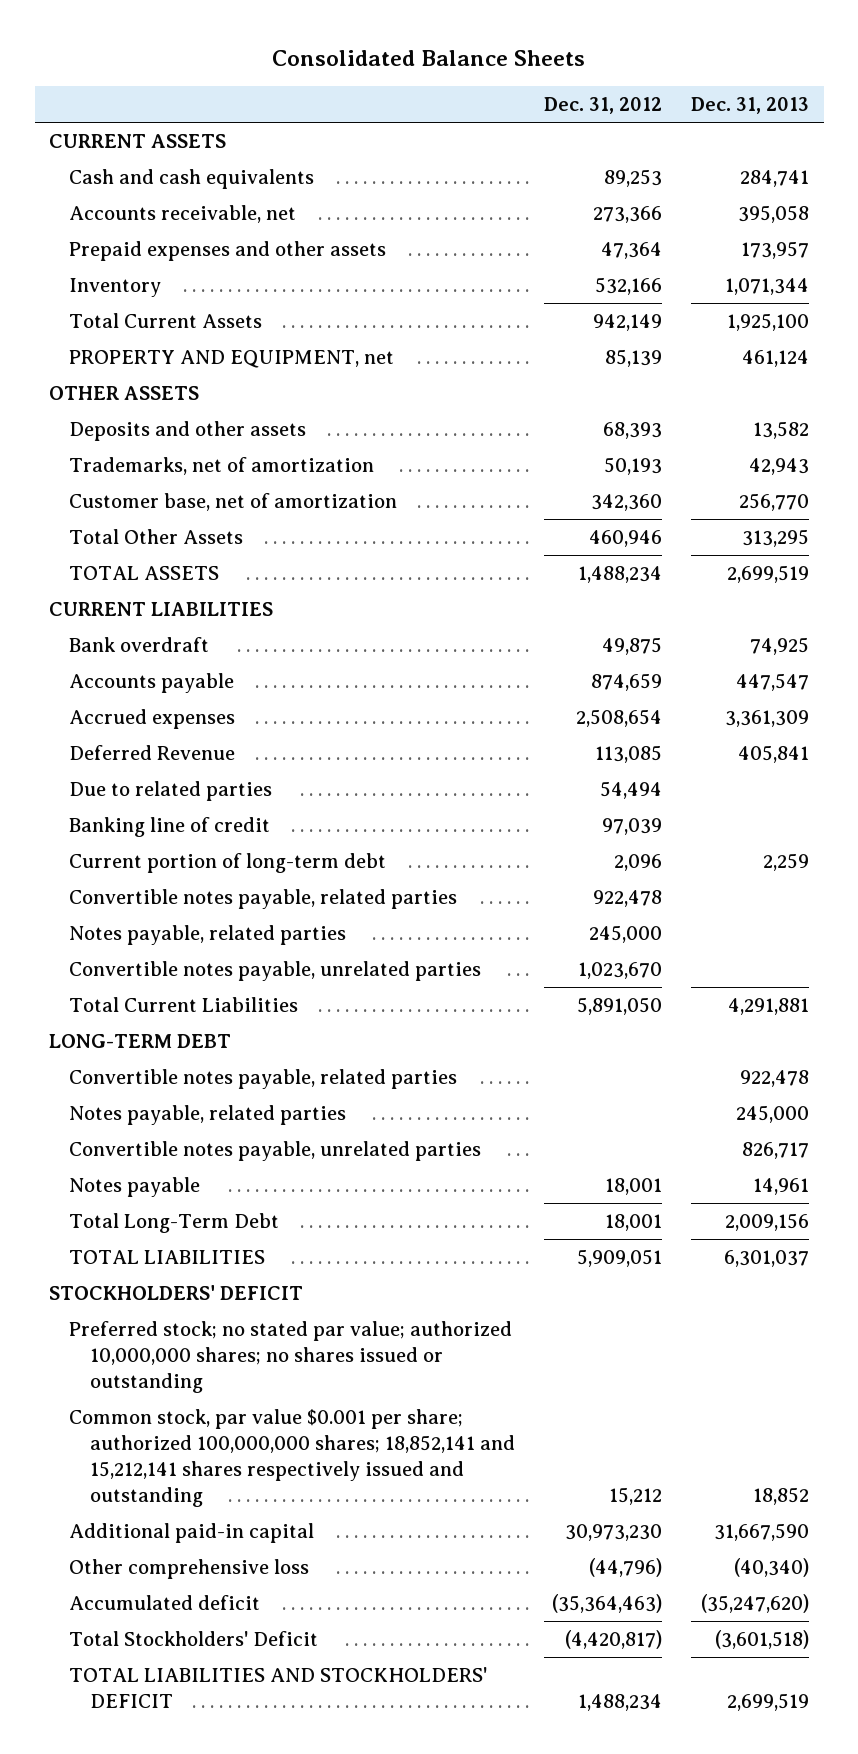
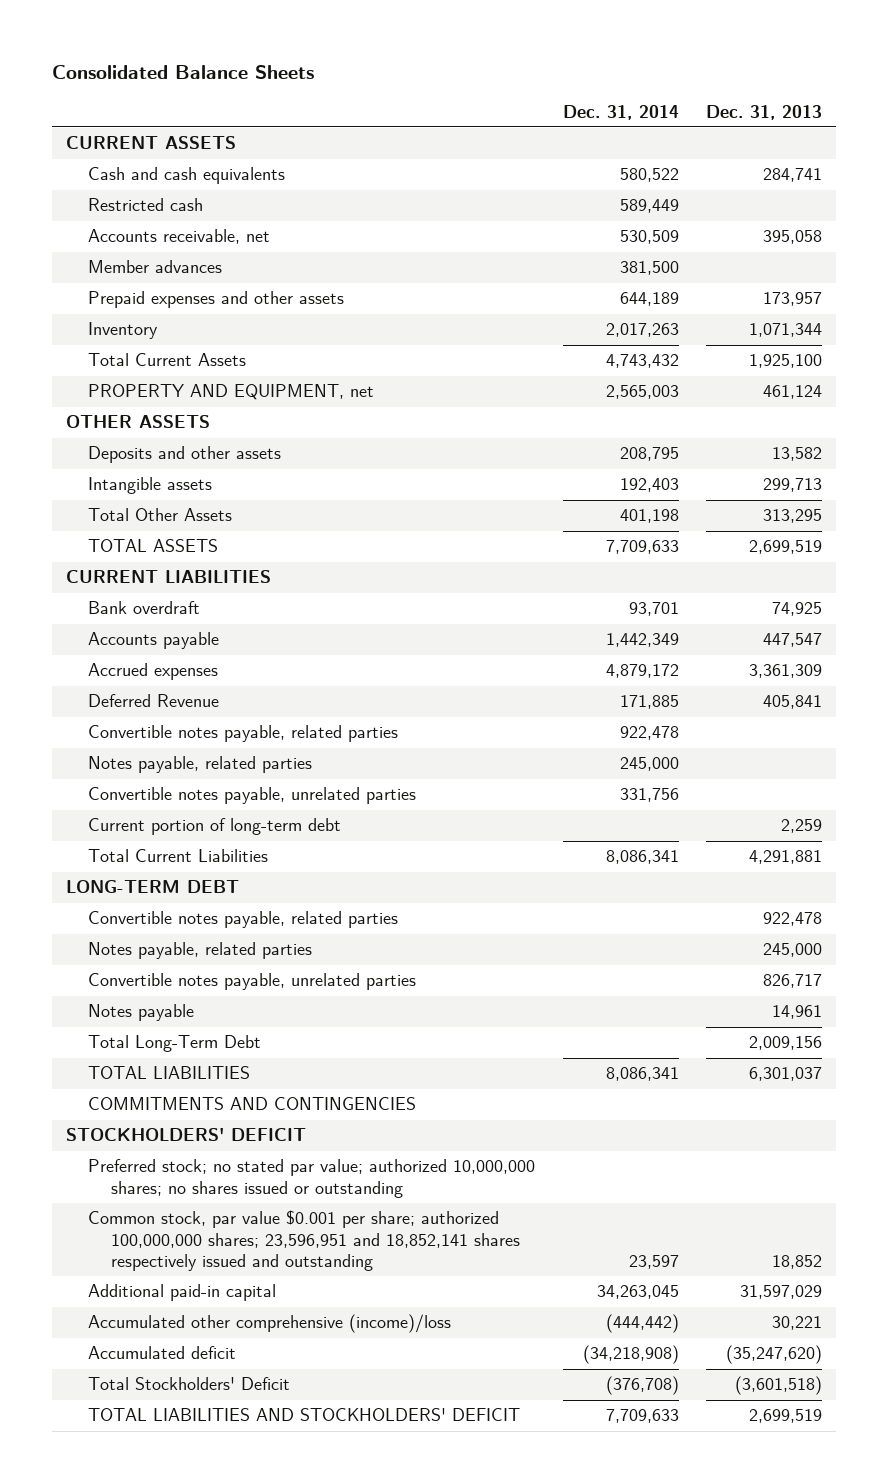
[543,97,662,115] Dec. 31, 2012 -> none
none -> [562,104,679,120] Dec. 31, 2014
none -> [88,198,204,212] Restricted cash
none -> [88,260,223,274] Member advances
[69,456,375,475] Trademarks, net of amortization -> none
[69,492,398,511] Customer base, net of amortization -> none
none -> [88,477,213,495] Intangible assets
[69,780,273,801] Due to related parties -> none
[69,816,271,837] Banking line of credit -> none
[69,852,387,873] Current portion of long-term debt -> [88,818,342,836] Current portion of long-term debt
none -> [88,1097,417,1111] COMMITMENTS AND CONTINGENCIES
[69,1408,515,1507] Common stock, par value $0.001 per share; authorized 100,000,000 shares; 18,852,141 and 15,212,141 shares respectively issued and outstanding -> [88,1210,521,1271] Common stock, par value $0.001 per share; authorized 100,000,000 shares; 23,596,951 and 18,852,141 shares respectively issued and outstanding
[714,1522,810,1541] 31,667,590 -> [740,1285,823,1300] 31,597,029
[69,1558,310,1579] Other comprehensive loss -> [88,1314,452,1334] Accumulated other comprehensive (income)/loss
[734,1557,810,1577] (40,340) -> [772,1316,823,1331] 30,221

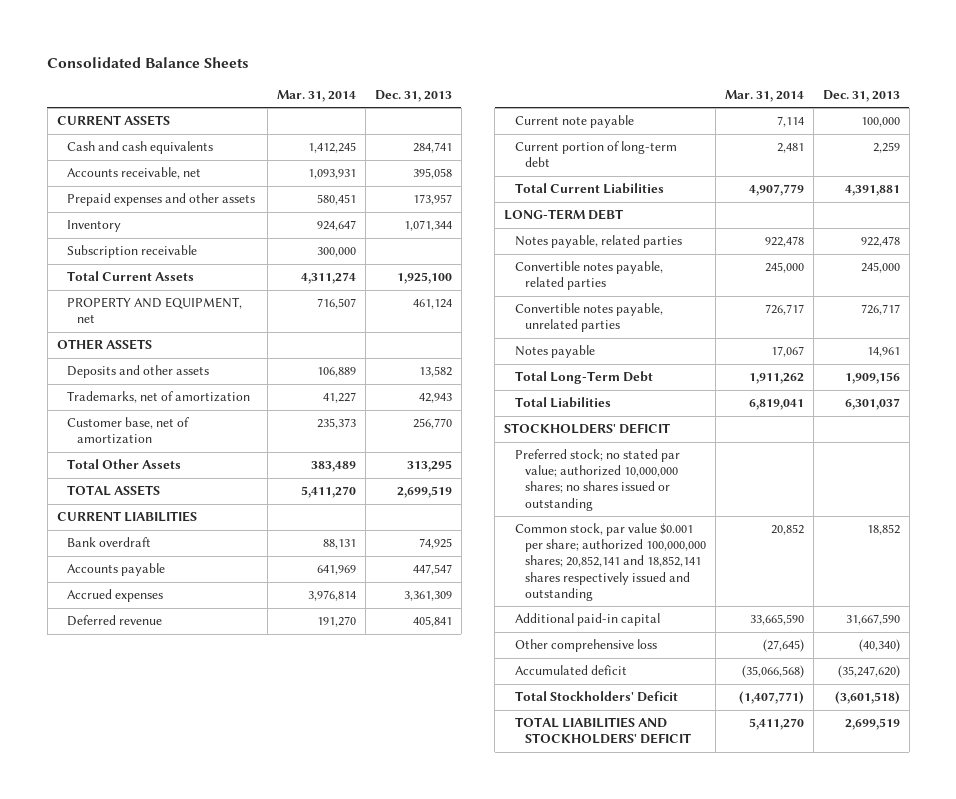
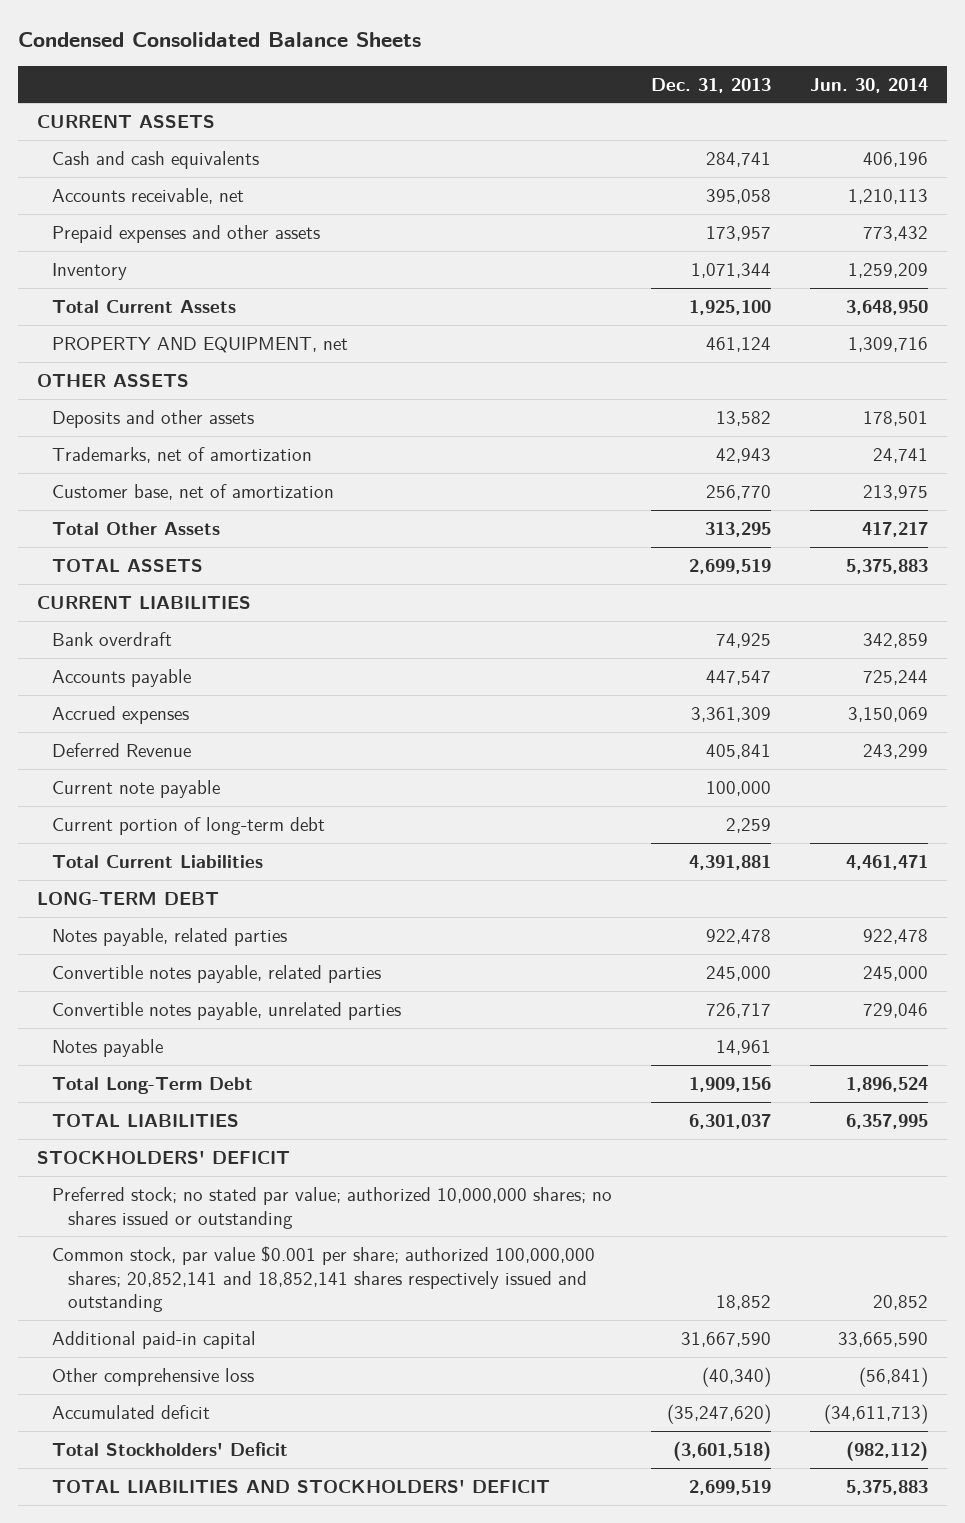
[47,57,250,69] Consolidated Balance Sheets -> [17,31,421,47] Condensed Consolidated Balance Sheets
[276,89,356,102] Mar. 31, 2014 -> none
none -> [809,77,928,93] Jun. 30, 2014
[66,245,197,259] Subscription receivable -> none
[66,615,162,627] Deferred revenue -> [52,742,192,757] Deferred Revenue
[514,397,611,409] Total Liabilities -> [52,1113,240,1127] TOTAL LIABILITIES

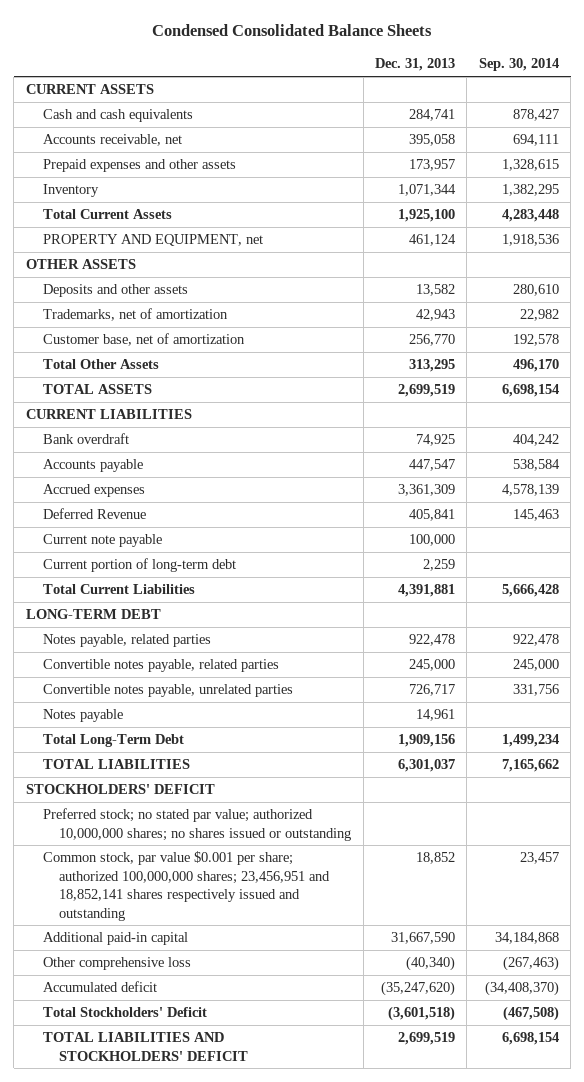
[809,77,928,93] Jun. 30, 2014 -> none
none -> [478,58,559,72] Sep. 30, 2014
[52,1245,596,1313] Common stock, par value $0.001 per share; authorized 100,000,000 shares; 20,852,141 and 18,852,141 shares respectively issued and outstanding -> [42,851,331,921] Common stock, par value $0.001 per share; authorized 100,000,000 shares; 23,456,951 and 18,852,141 shares respectively issued and outstanding

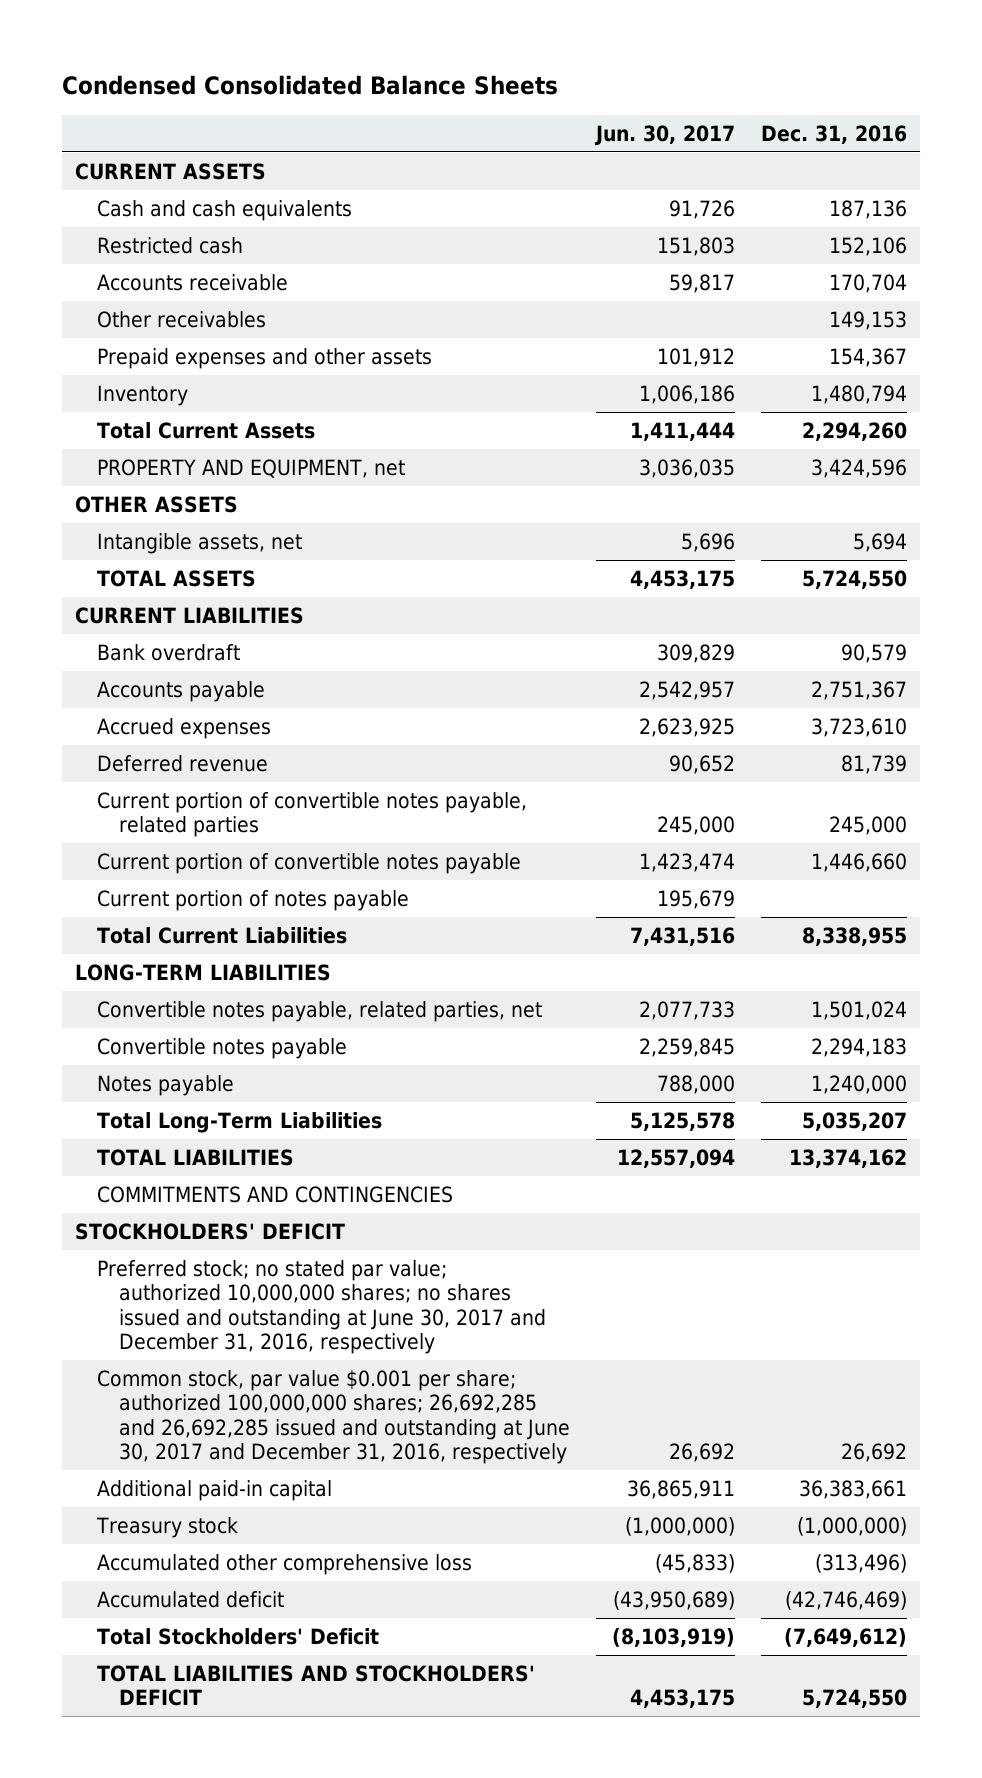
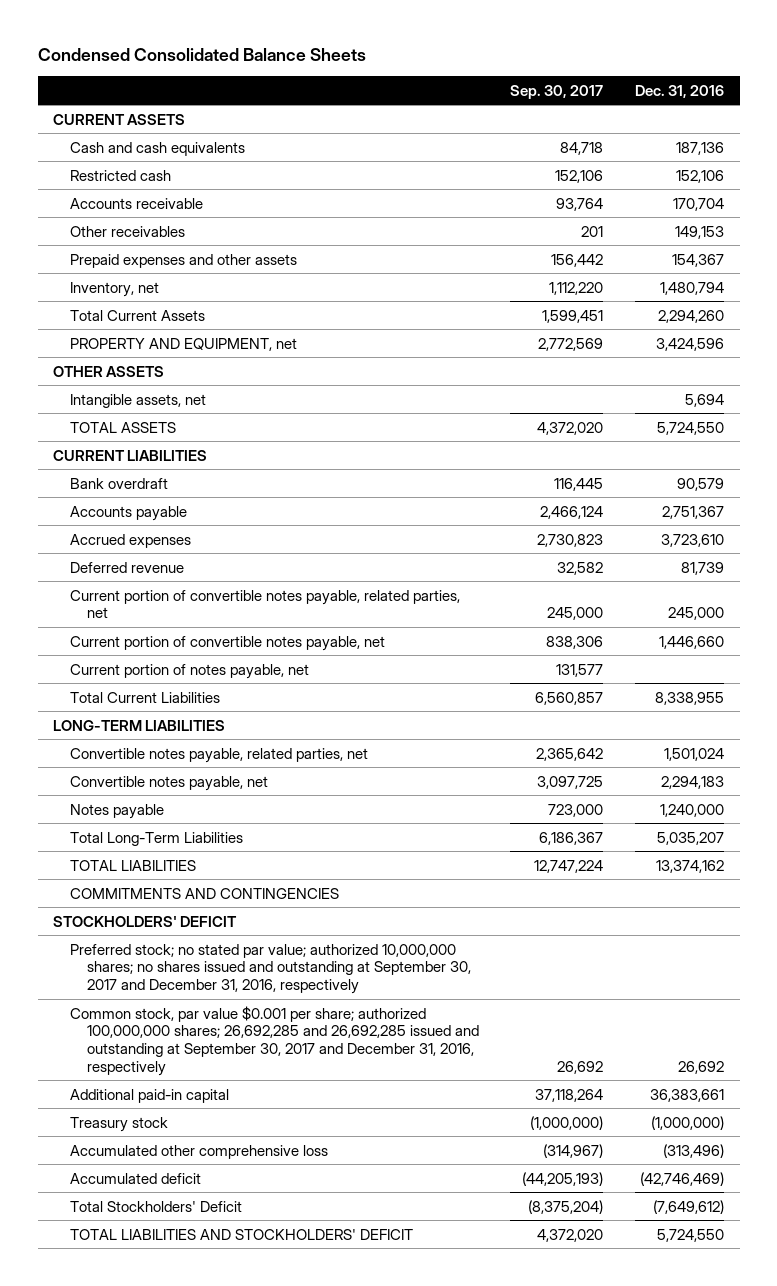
[593,124,735,146] Jun. 30, 2017 -> none
none -> [510,84,604,99] Sep. 30, 2017
[97,384,189,406] Inventory -> [70,281,160,297] Inventory, net
[97,791,528,838] Current portion of convertible notes payable, related parties -> [70,589,461,619] Current portion of convertible notes payable, related parties, net
[97,852,522,874] Current portion of convertible notes payable -> [70,635,386,651] Current portion of convertible notes payable, net
[97,889,410,911] Current portion of notes payable -> [70,663,310,679] Current portion of notes payable, net
[97,1037,348,1059] Convertible notes payable -> [70,775,269,791] Convertible notes payable, net
[97,1259,546,1355] Preferred stock; no stated par value; authorized 10,000,000 shares; no shares issued and outstanding at June 30, 2017 and December 31, 2016, respectively -> [70,943,471,995] Preferred stock; no stated par value; authorized 10,000,000 shares; no shares issued and outstanding at September 30, 2017 and December 31, 2016, respectively
[97,1369,570,1465] Common stock, par value $0.001 per share; authorized 100,000,000 shares; 26,692,285 and 26,692,285 issued and outstanding at June 30, 2017 and December 31, 2016, respectively -> [70,1005,479,1076] Common stock, par value $0.001 per share; authorized 100,000,000 shares; 26,692,285 and 26,692,285 issued and outstanding at September 30, 2017 and December 31, 2016, respectively

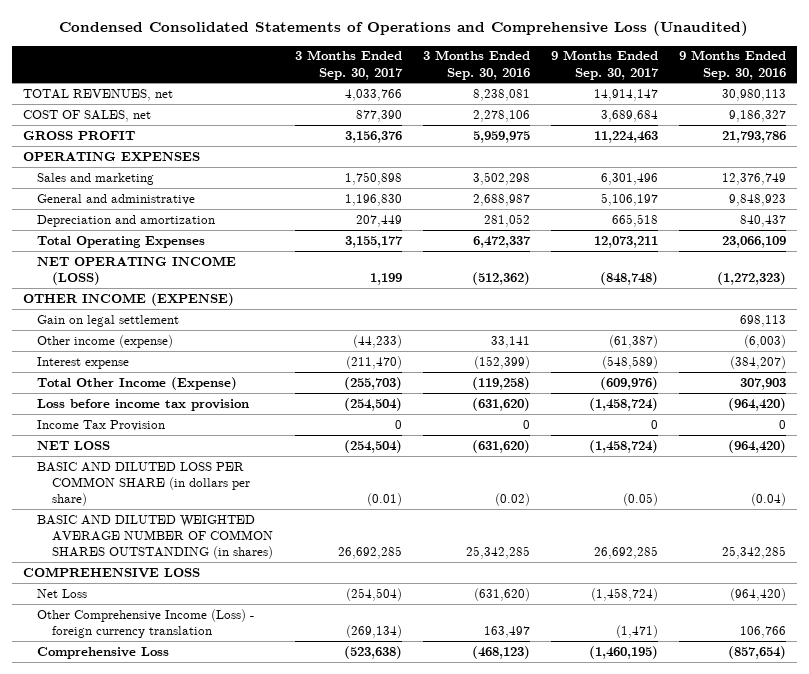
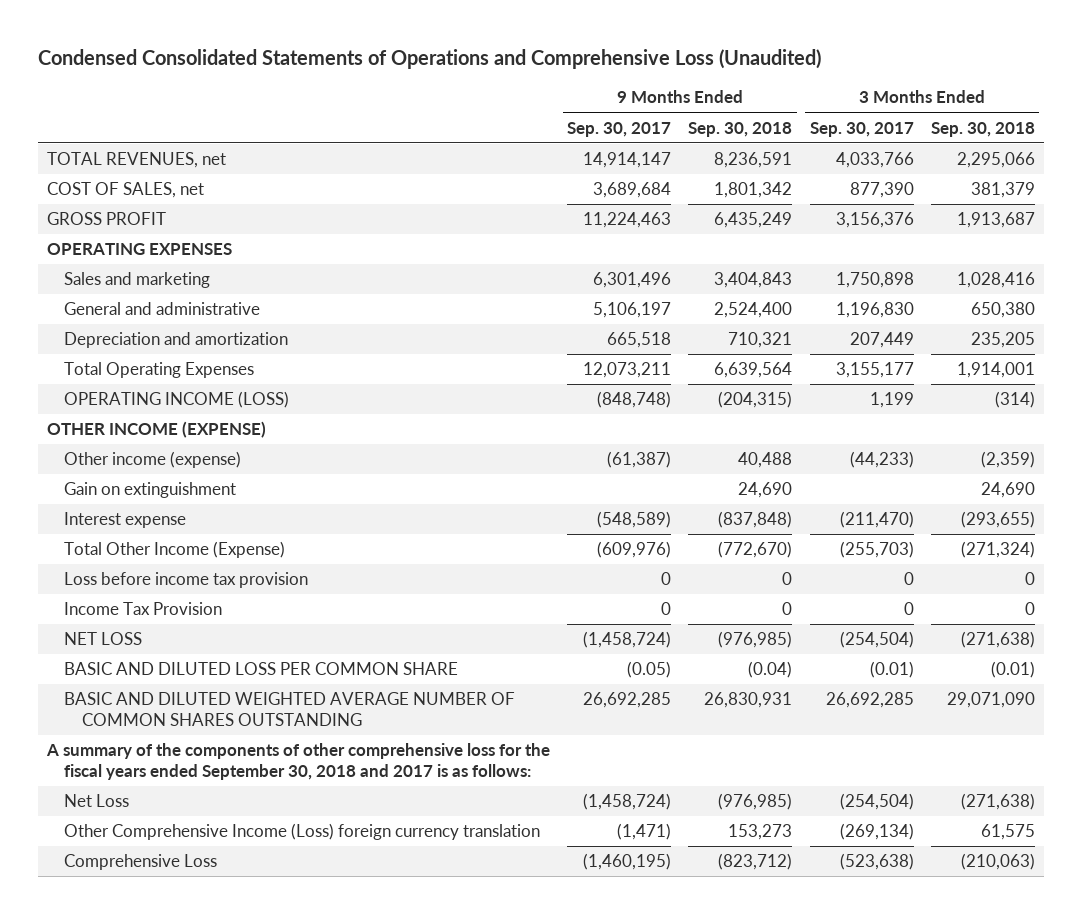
[422,50,530,80] 3 Months Ended Sep. 30, 2016 -> none
[679,50,787,80] 9 Months Ended Sep. 30, 2016 -> none
none -> [688,121,793,137] Sep. 30, 2018
none -> [930,121,1035,137] Sep. 30, 2018
[37,255,237,285] NET OPERATING INCOME (LOSS) -> [64,391,290,409] OPERATING INCOME (LOSS)
[37,314,180,327] Gain on legal settlement -> none
none -> [64,482,237,499] Gain on extinguishment
[343,397,402,411] (254,504) -> [903,572,914,586] 0
[588,397,658,411] (1,458,724) -> [661,572,672,586] 0
[22,566,200,578] COMPREHENSIVE LOSS -> none
[37,461,251,506] BASIC AND DILUTED LOSS PER COMMON SHARE (in dollars per share) -> [64,662,459,676] BASIC AND DILUTED LOSS PER COMMON SHARE
[37,514,274,559] BASIC AND DILUTED WEIGHTED AVERAGE NUMBER OF COMMON SHARES OUTSTANDING (in shares) -> [64,692,516,727] BASIC AND DILUTED WEIGHTED AVERAGE NUMBER OF COMMON SHARES OUTSTANDING
none -> [45,743,550,781] A summary of the components of other comprehensive loss for the fiscal years ended September 30, 2018 and 2017 is as follows:
[37,608,255,638] Other Comprehensive Income (Loss) - foreign currency translation -> [64,823,541,841] Other Comprehensive Income (Loss) foreign currency translation

